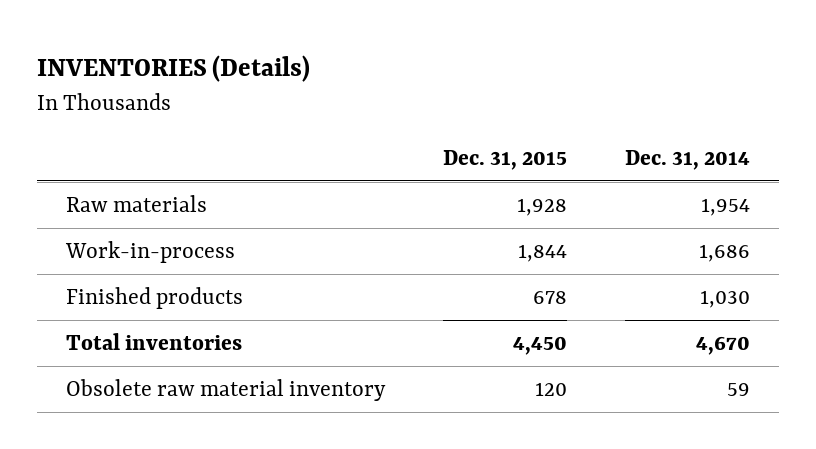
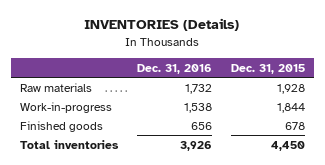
[625,150,751,171] Dec. 31, 2014 -> none
none -> [136,63,212,74] Dec. 31, 2016
[65,241,236,264] Work-in-process -> [20,101,113,113] Work-in-progress
[66,287,244,310] Finished products -> [20,120,104,132] Finished goods
[66,379,387,402] Obsolete raw material inventory -> none

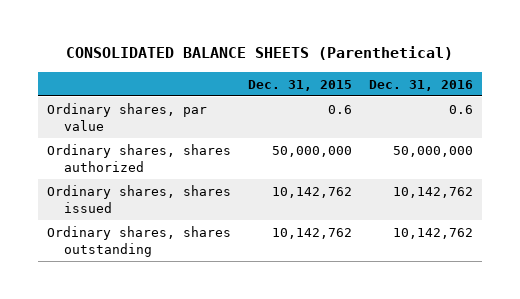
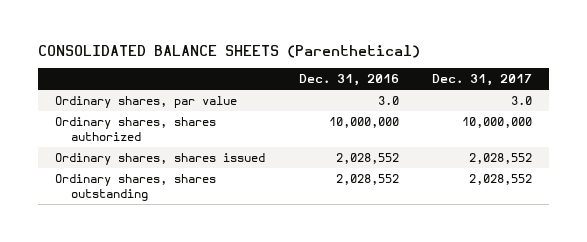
[248,79,353,91] Dec. 31, 2015 -> none
none -> [432,74,533,87] Dec. 31, 2017
[449,104,474,114] 0.6 -> [377,96,399,106] 3.0
[393,145,474,157] 50,000,000 -> [328,117,399,129] 10,000,000
[393,186,474,198] 10,142,762 -> [335,153,399,165] 2,028,552
[393,227,474,239] 10,142,762 -> [335,174,399,186] 2,028,552

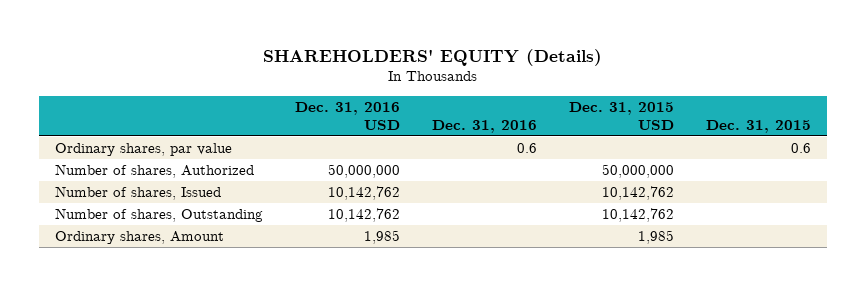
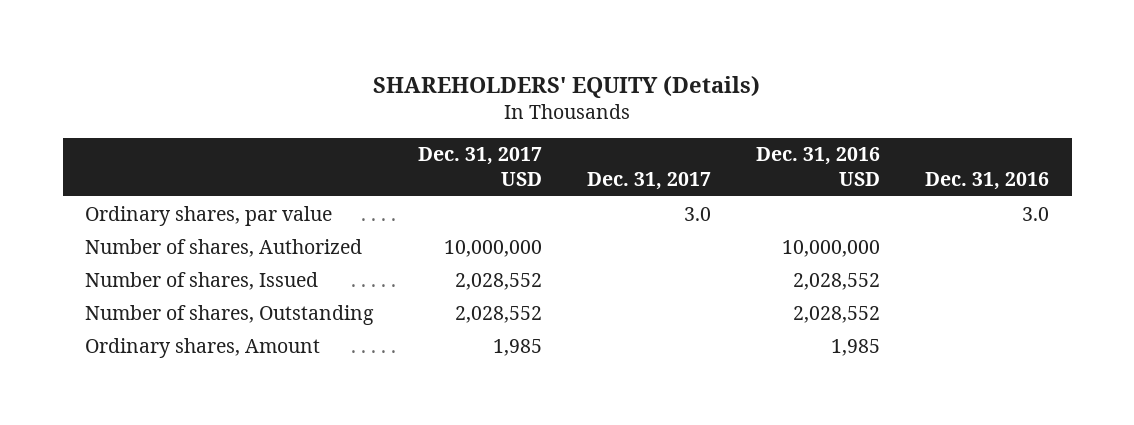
[568,102,674,130] Dec. 31, 2015 USD -> none
[705,119,811,133] Dec. 31, 2015 -> none
none -> [418,147,543,187] Dec. 31, 2017 USD
none -> [587,172,712,191] Dec. 31, 2017
[516,143,537,154] 0.6 -> [1022,206,1050,221] 3.0
[327,164,400,179] 50,000,000 -> [782,239,881,257] 10,000,000
[327,186,400,201] 10,142,762 -> [793,272,881,290] 2,028,552
[327,208,400,223] 10,142,762 -> [793,305,881,323] 2,028,552

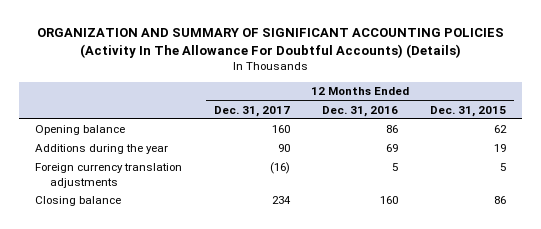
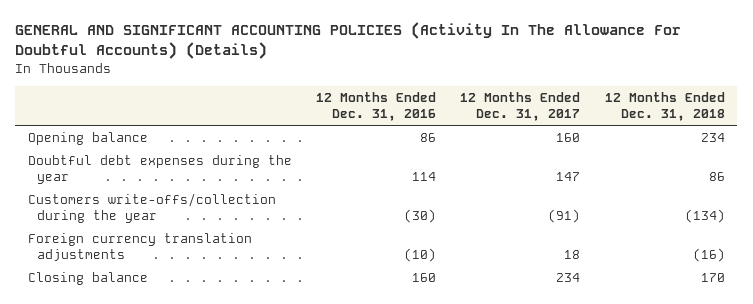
[36,28,504,58] ORGANIZATION AND SUMMARY OF SIGNIFICANT ACCOUNTING POLICIES (Activity In The Allowance For Doubtful Accounts) (Details) -> [15,22,682,60] GENERAL AND SIGNIFICANT ACCOUNTING POLICIES (Activity In The Allowance For Doubtful Accounts) (Details)
[430,105,507,117] Dec. 31, 2015 -> none
none -> [604,91,725,121] 12 Months Ended Dec. 31, 2018
[35,144,169,155] Additions during the year -> [27,155,292,185] Doubtful debt expenses during the year
[278,144,291,153] 90 -> [556,172,581,182] 147
[386,144,399,153] 69 -> [412,172,437,182] 114
none -> [27,193,276,224] Customers write-offs/collection during the year
[270,162,291,175] (16) -> [564,250,581,260] 18
[392,163,399,172] 5 -> [404,248,437,263] (10)

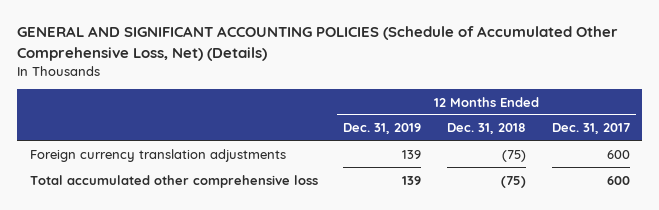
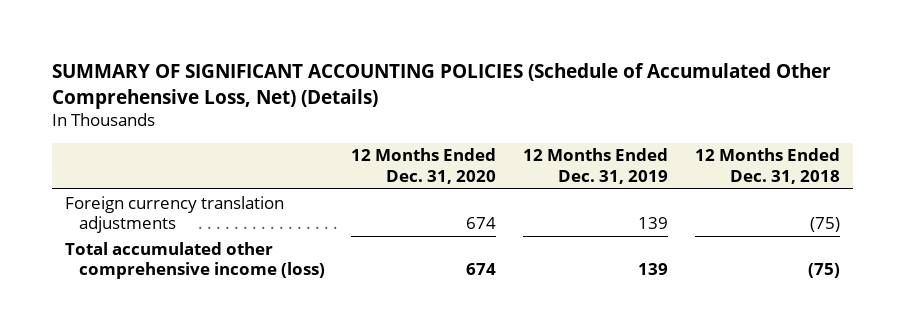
[16,26,618,61] GENERAL AND SIGNIFICANT ACCOUNTING POLICIES (Schedule of Accumulated Other Comprehensive Loss, Net) (Details) -> [51,62,831,109] SUMMARY OF SIGNIFICANT ACCOUNTING POLICIES (Schedule of Accumulated Other Comprehensive Loss, Net) (Details)
[551,123,630,135] Dec. 31, 2017 -> none
none -> [351,148,497,184] 12 Months Ended Dec. 31, 2020
[29,174,318,188] Total accumulated other comprehensive loss -> [65,241,325,280] Total accumulated other comprehensive income (loss)

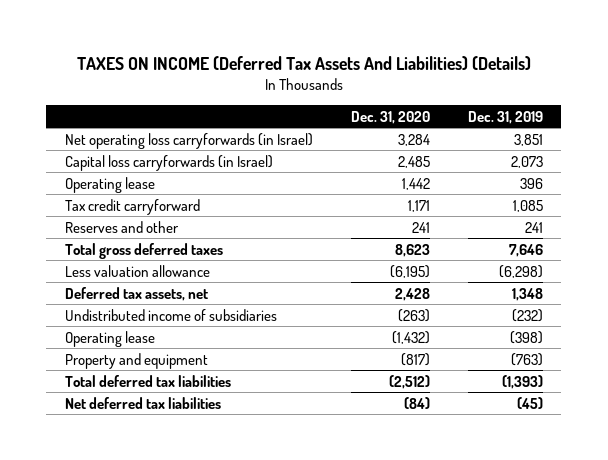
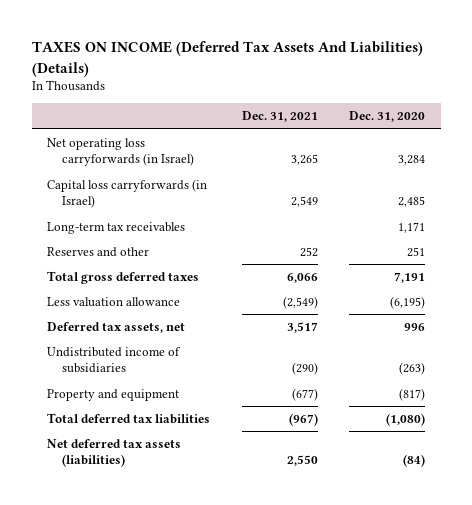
[467,110,543,124] Dec. 31, 2019 -> none
none -> [241,111,318,123] Dec. 31, 2021
[65,176,156,193] Operating lease -> none
[65,198,201,215] Tax credit carryforward -> [47,221,186,234] Long-term tax receivables
[411,221,430,233] 241 -> [406,246,425,257] 251
[394,243,430,257] 8,623 -> [393,271,425,283] 7,191
[394,287,430,301] 2,428 -> [403,322,425,331] 996
[65,330,156,347] Operating lease -> none
[388,374,430,389] (2,512) -> [385,412,425,426] (1,080)
[65,396,222,409] Net deferred tax liabilities -> [47,438,182,468] Net deferred tax assets (liabilities)

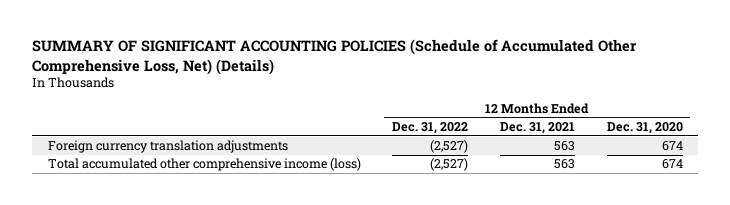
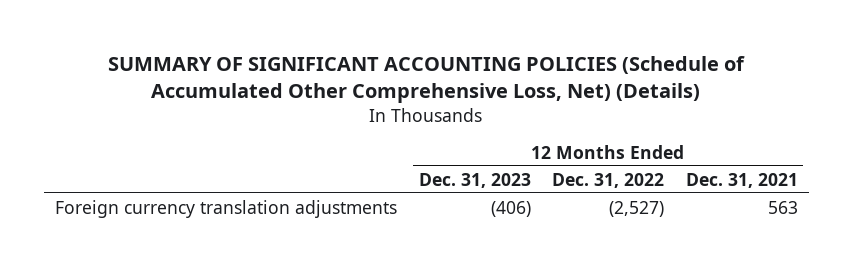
[606,122,683,135] Dec. 31, 2020 -> none
none -> [418,172,531,188] Dec. 31, 2023
[47,158,361,172] Total accumulated other comprehensive income (loss) -> none

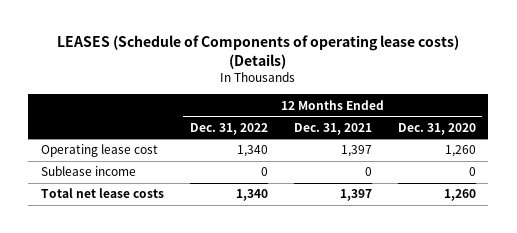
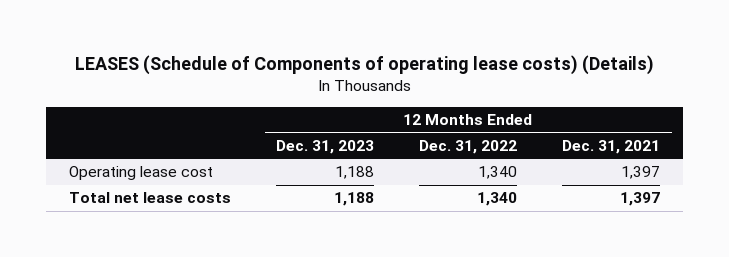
[397,122,476,135] Dec. 31, 2020 -> none
none -> [275,140,374,155] Dec. 31, 2023
[41,166,137,177] Sublease income -> none

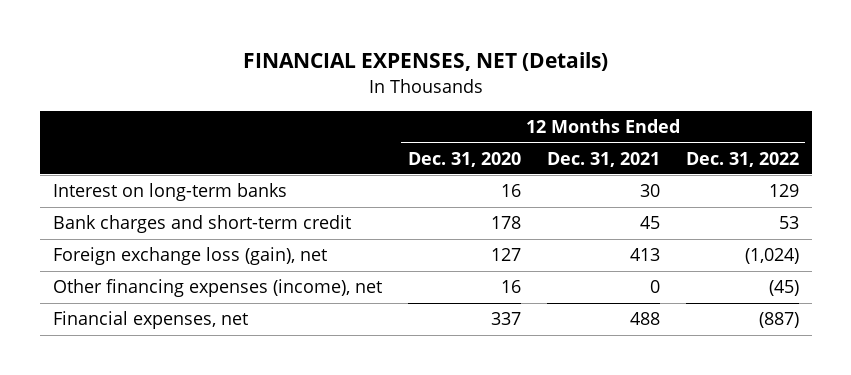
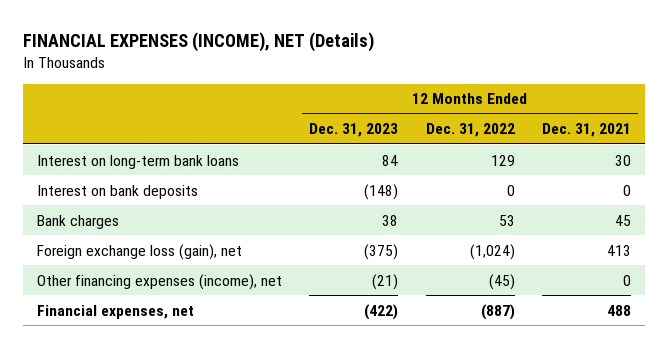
[242,51,608,71] FINANCIAL EXPENSES, NET (Details) -> [22,32,374,53] FINANCIAL EXPENSES (INCOME), NET (Details)
[407,151,521,167] Dec. 31, 2020 -> none
none -> [309,123,399,138] Dec. 31, 2023
[52,183,287,202] Interest on long-term banks -> [36,154,239,169] Interest on long-term bank loans
none -> [36,184,198,199] Interest on bank deposits
[52,215,351,234] Bank charges and short-term credit -> [36,214,119,229] Bank charges

